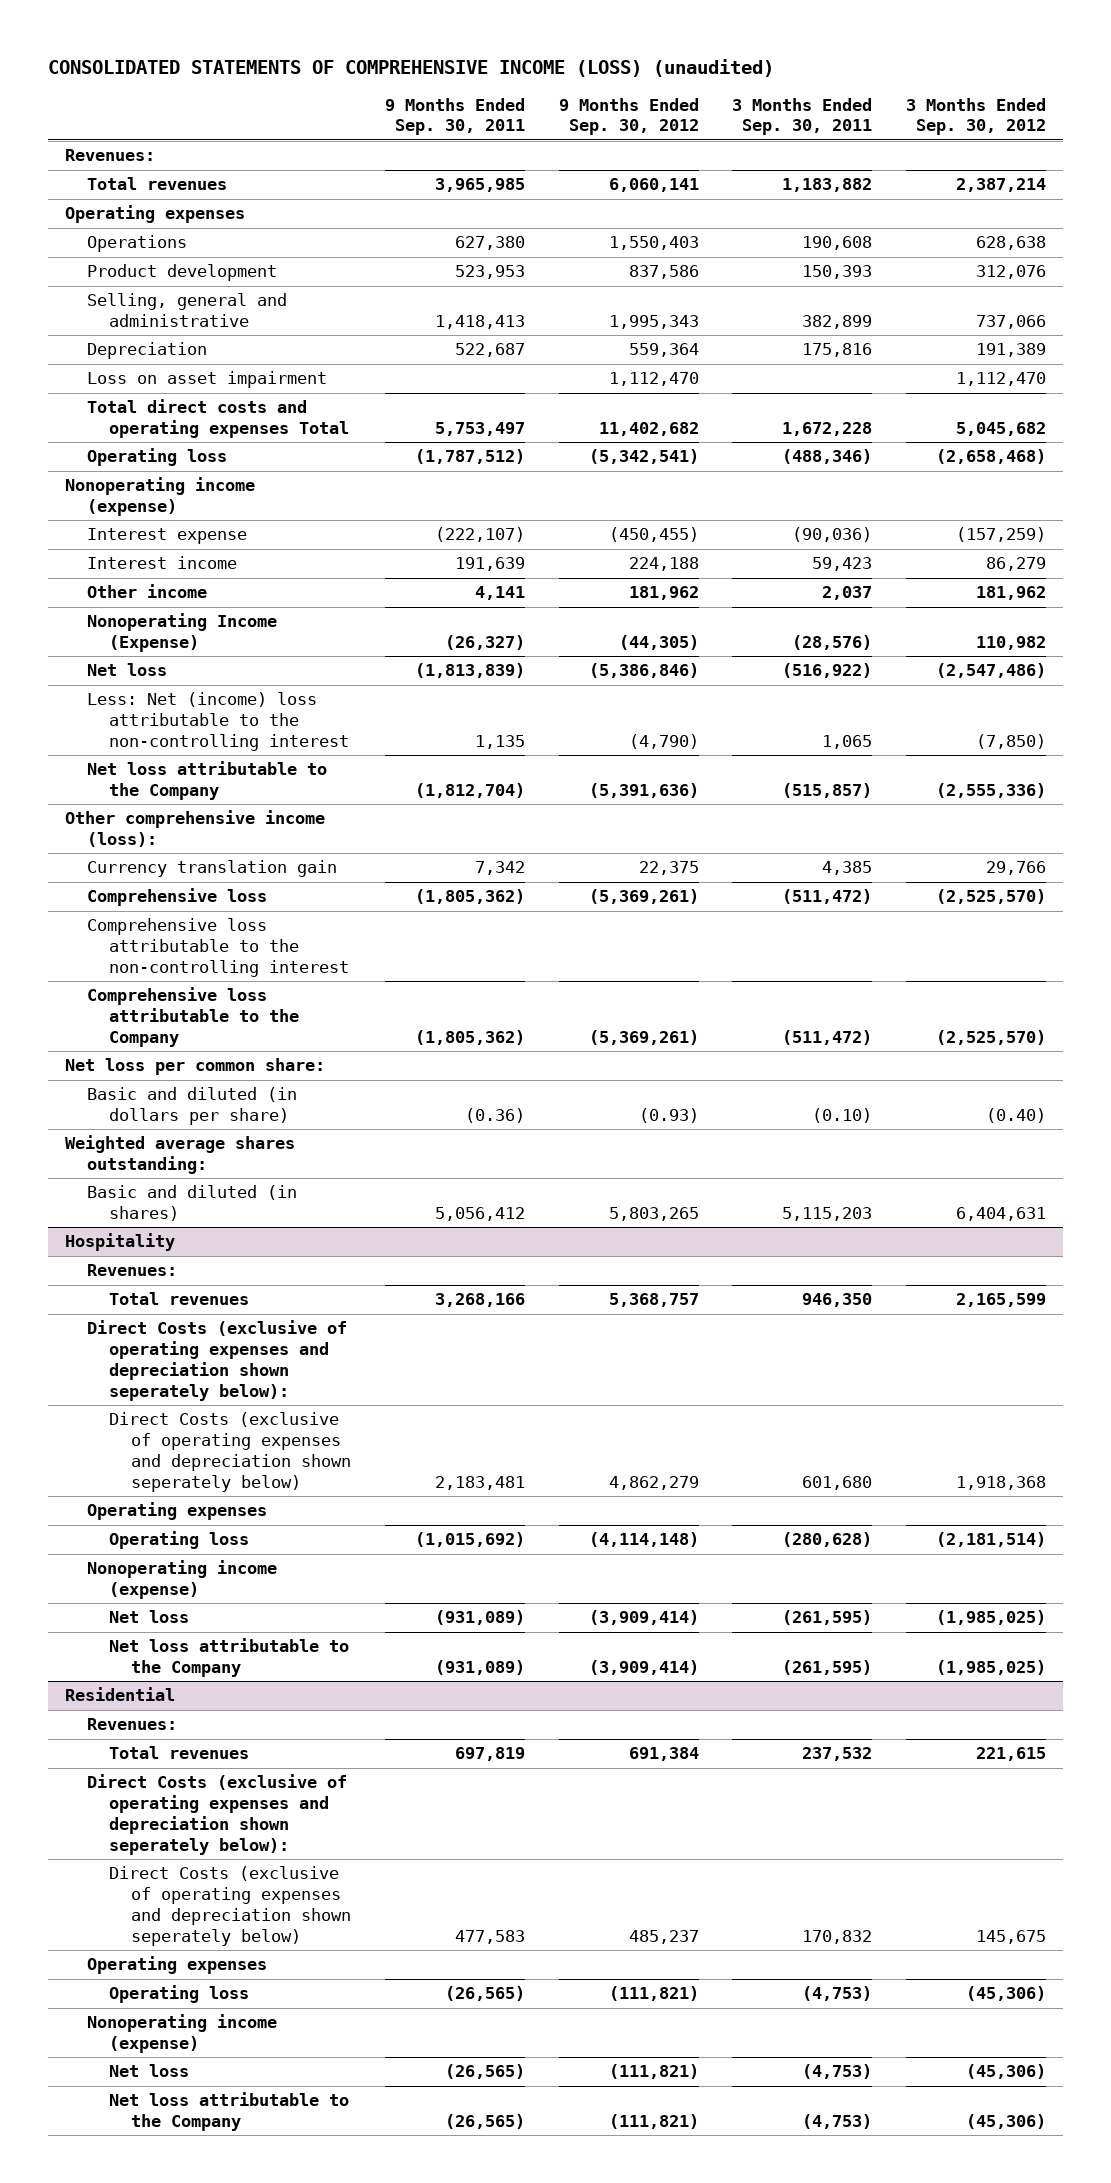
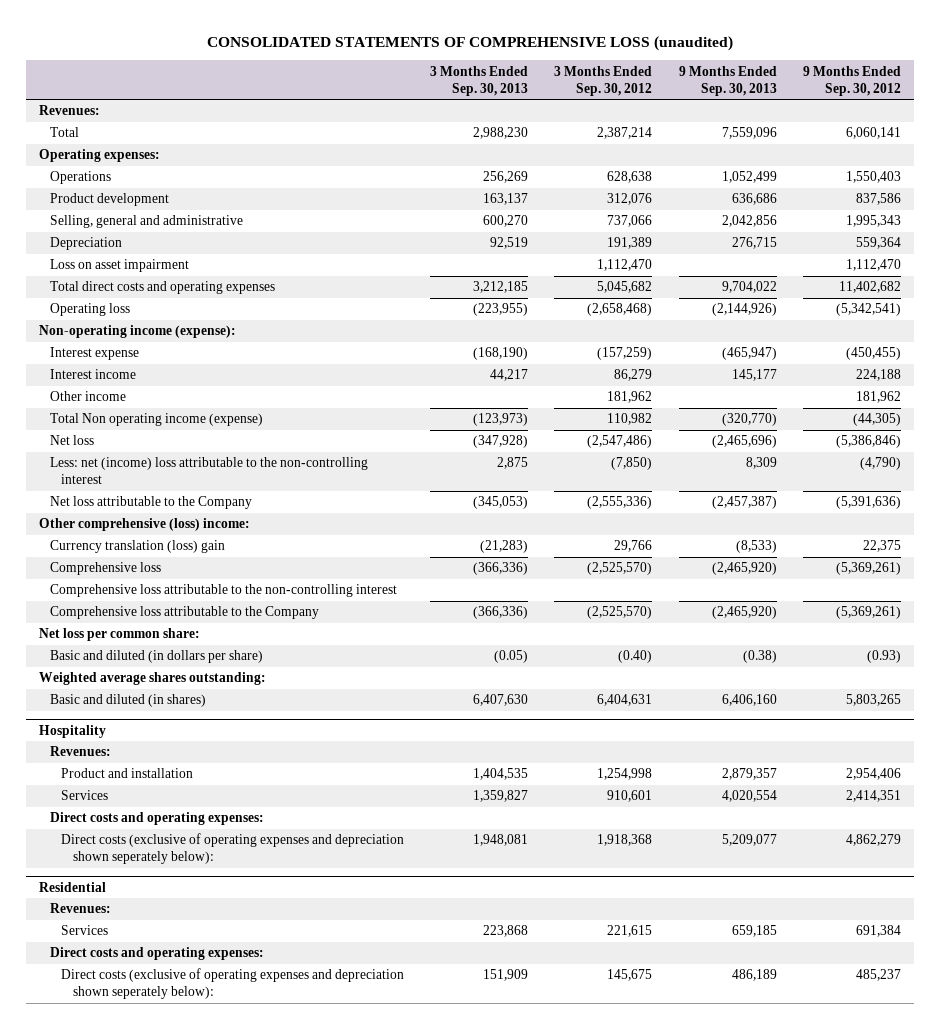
[47,58,774,77] CONSOLIDATED STATEMENTS OF COMPREHENSIVE INCOME (LOSS) (unaudited) -> [206,35,733,51] CONSOLIDATED STATEMENTS OF COMPREHENSIVE LOSS (unaudited)
[384,97,525,136] 9 Months Ended Sep. 30, 2011 -> none
[732,97,873,136] 3 Months Ended Sep. 30, 2011 -> none
none -> [430,65,529,96] 3 Months Ended Sep. 30, 2013
none -> [678,65,777,96] 9 Months Ended Sep. 30, 2013
[86,177,227,191] Total revenues -> [49,127,79,138] Total
[64,205,245,224] Operating expenses -> [38,149,160,163] Operating expenses:
[86,399,349,439] Total direct costs and operating expenses Total -> [49,281,275,295] Total direct costs and operating expenses
[64,477,255,517] Nonoperating income (expense) -> [38,325,236,339] Non-operating income (expense):
[86,613,277,653] Nonoperating Income (Expense) -> [49,413,263,427] Total Non operating income (expense)
[86,692,349,751] Less: Net (income) loss attributable to the non-controlling interest -> [49,457,368,485] Less: net (income) loss attributable to the non-controlling interest
[64,810,325,848] Other comprehensive income (loss): -> [38,518,250,532] Other comprehensive (loss) income:
[86,860,337,878] Currency translation gain -> [49,540,225,554] Currency translation (loss) gain
[108,1292,249,1306] Total revenues -> none
[86,1502,267,1521] Operating expenses -> none
[108,1531,249,1550] Operating loss -> none
[86,1560,277,1600] Nonoperating income (expense) -> none
[108,1610,189,1624] Net loss -> none
[108,1638,349,1678] Net loss attributable to the Company -> none
none -> [61,768,194,779] Product and installation
none -> [61,790,109,801] Services
[86,1320,347,1401] Direct Costs (exclusive of operating expenses and depreciation shown seperately below): -> [49,812,264,826] Direct costs and operating expenses:
[108,1412,352,1492] Direct Costs (exclusive of operating expenses and depreciation shown seperately below) -> [61,833,405,865] Direct costs (exclusive of operating expenses and depreciation shown seperately below):
[86,1956,267,1975] Operating expenses -> none
[108,1985,249,2004] Operating loss -> none
[86,2014,277,2054] Nonoperating income (expense) -> none
[108,2064,189,2078] Net loss -> none
[108,2092,349,2132] Net loss attributable to the Company -> none
[108,1746,249,1760] Total revenues -> [61,925,109,936] Services
[86,1774,347,1855] Direct Costs (exclusive of operating expenses and depreciation shown seperately below): -> [49,947,264,961] Direct costs and operating expenses:
[108,1866,352,1946] Direct Costs (exclusive of operating expenses and depreciation shown seperately below) -> [61,968,405,1000] Direct costs (exclusive of operating expenses and depreciation shown seperately below):

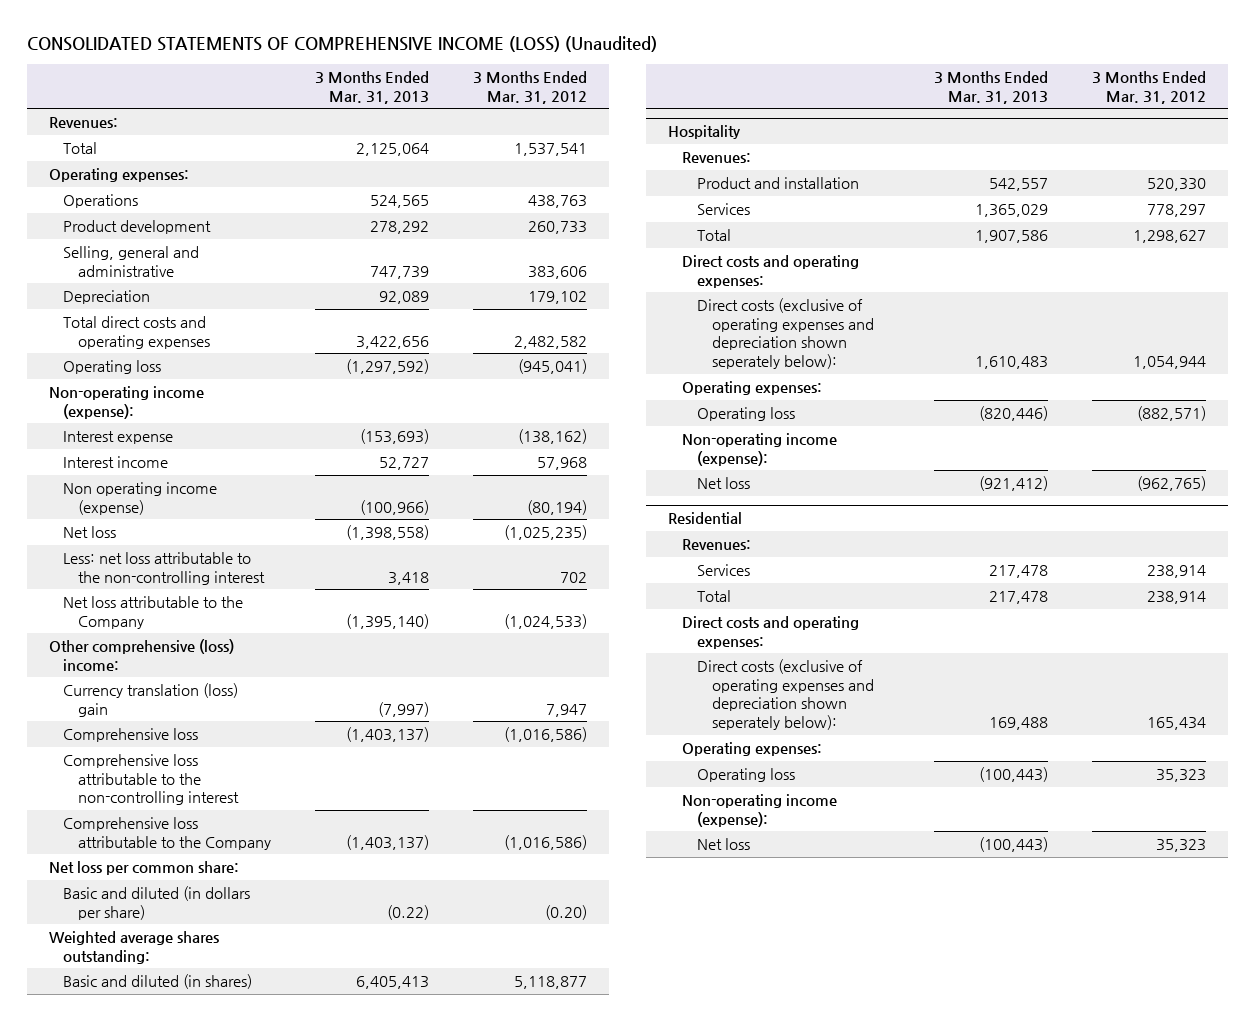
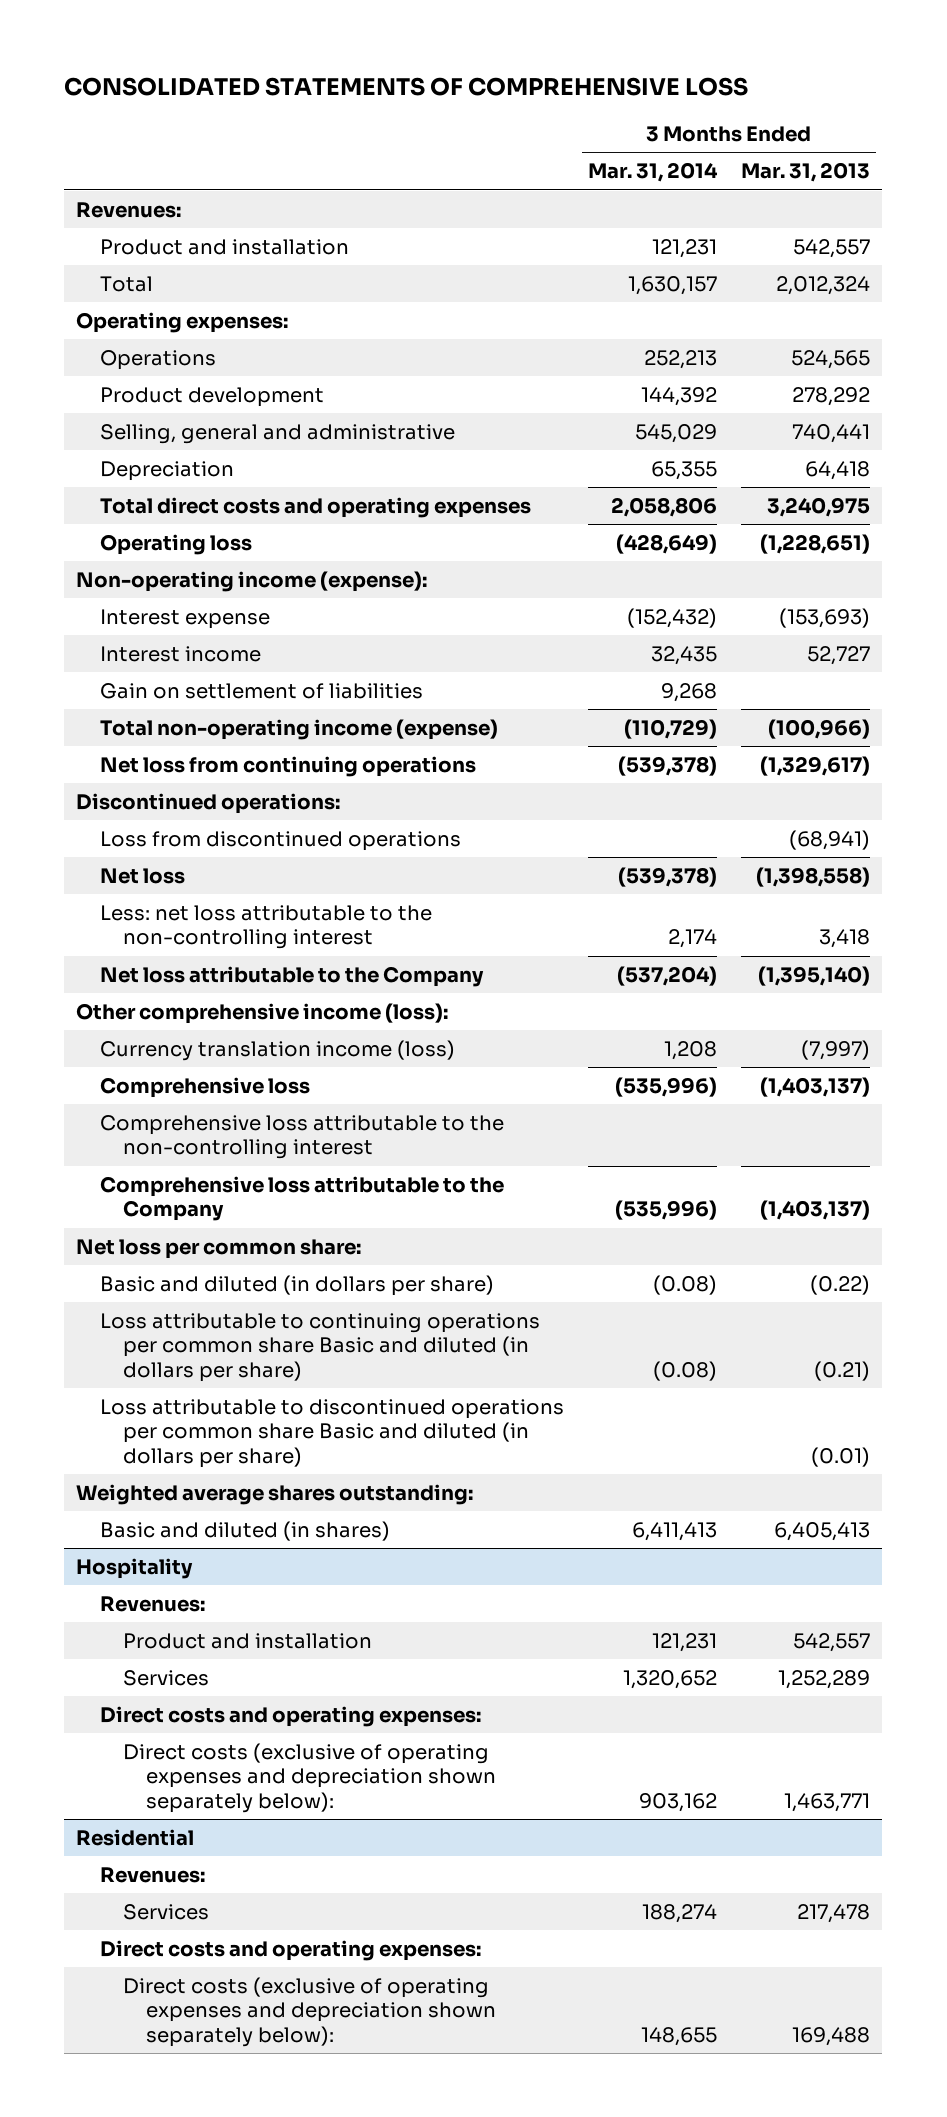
[26,36,657,53] CONSOLIDATED STATEMENTS OF COMPREHENSIVE INCOME (LOSS) (Unaudited) -> [64,77,749,97] CONSOLIDATED STATEMENTS OF COMPREHENSIVE LOSS
[473,71,588,104] 3 Months Ended Mar. 31, 2012 -> none
none -> [587,162,718,183] Mar. 31, 2014
none -> [99,238,349,255] Product and installation
[356,142,430,156] 2,125,064 -> [776,275,871,295] 2,012,324
[370,265,430,279] 747,739 -> [792,423,871,443] 740,441
[379,290,430,304] 92,089 -> [805,460,871,480] 64,418
[356,335,430,349] 3,422,656 -> [767,496,871,517] 3,240,975
[346,358,430,374] (1,297,592) -> [760,533,871,554] (1,228,651)
none -> [99,682,423,699] Gain on settlement of liabilities
[63,481,218,515] Non operating income (expense) -> [99,718,498,740] Total non-operating income (expense)
none -> [99,755,476,777] Net loss from continuing operations
none -> [76,792,341,814] Discontinued operations:
none -> [99,830,461,851] Loss from discontinued operations
[48,638,234,671] Other comprehensive (loss) income: -> [76,1002,449,1024] Other comprehensive income (loss):
[63,682,239,717] Currency translation (loss) gain -> [99,1039,455,1061] Currency translation income (loss)
none -> [99,1312,540,1383] Loss attributable to continuing operations per common share Basic and diluted (in dollars per share)
none -> [99,1398,564,1469] Loss attributable to discontinued operations per common share Basic and diluted (in dollars per share)
[697,228,732,241] Total -> none
[974,203,1048,217] 1,365,029 -> [778,1669,871,1689] 1,252,289
[682,380,823,395] Operating expenses: -> none
[697,406,796,421] Operating loss -> none
[682,432,838,466] Non-operating income (expense): -> none
[697,476,751,489] Net loss -> none
[697,297,874,369] Direct costs (exclusive of operating expenses and depreciation shown seperately below): -> [122,1742,496,1814] Direct costs (exclusive of operating expenses and depreciation shown separately below):
[974,355,1048,369] 1,610,483 -> [784,1793,871,1813] 1,463,771
[697,589,732,602] Total -> none
[682,741,823,756] Operating expenses: -> none
[697,767,796,782] Operating loss -> none
[682,793,838,827] Non-operating income (expense): -> none
[697,837,751,850] Net loss -> none
[697,658,874,730] Direct costs (exclusive of operating expenses and depreciation shown seperately below): -> [122,1976,496,2048] Direct costs (exclusive of operating expenses and depreciation shown separately below):

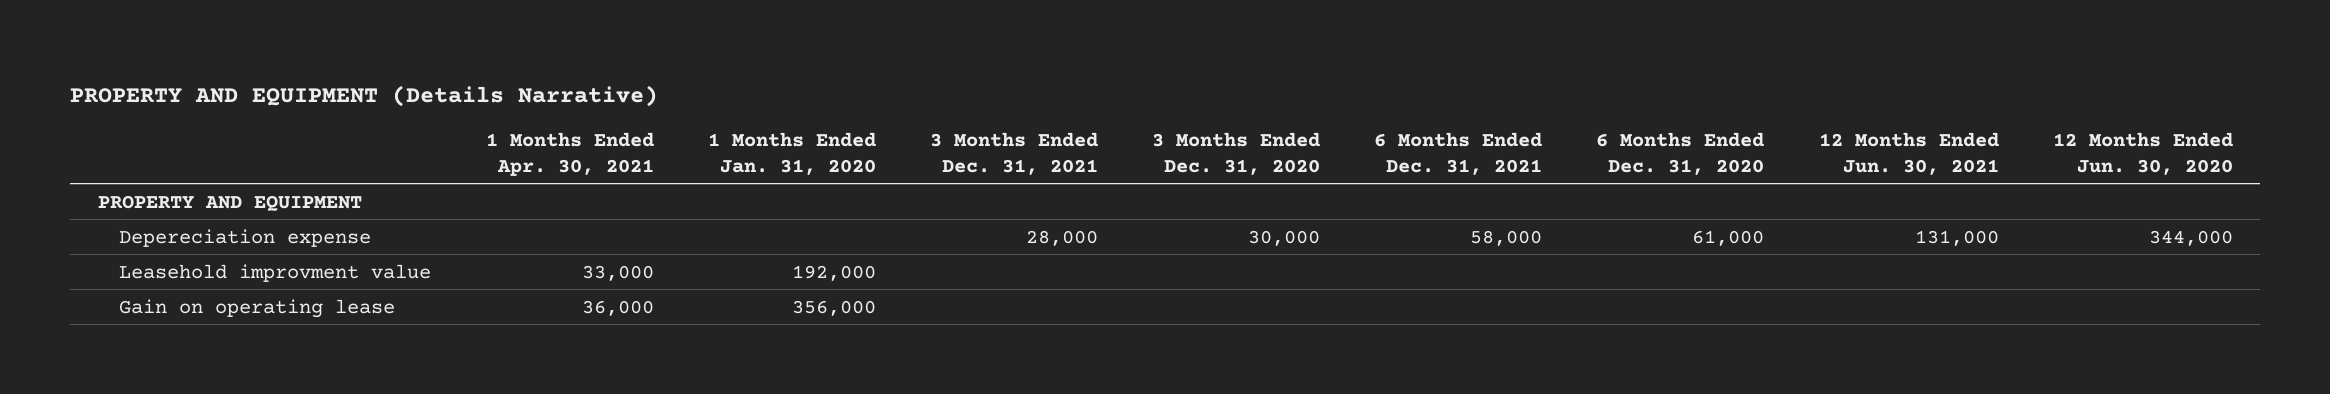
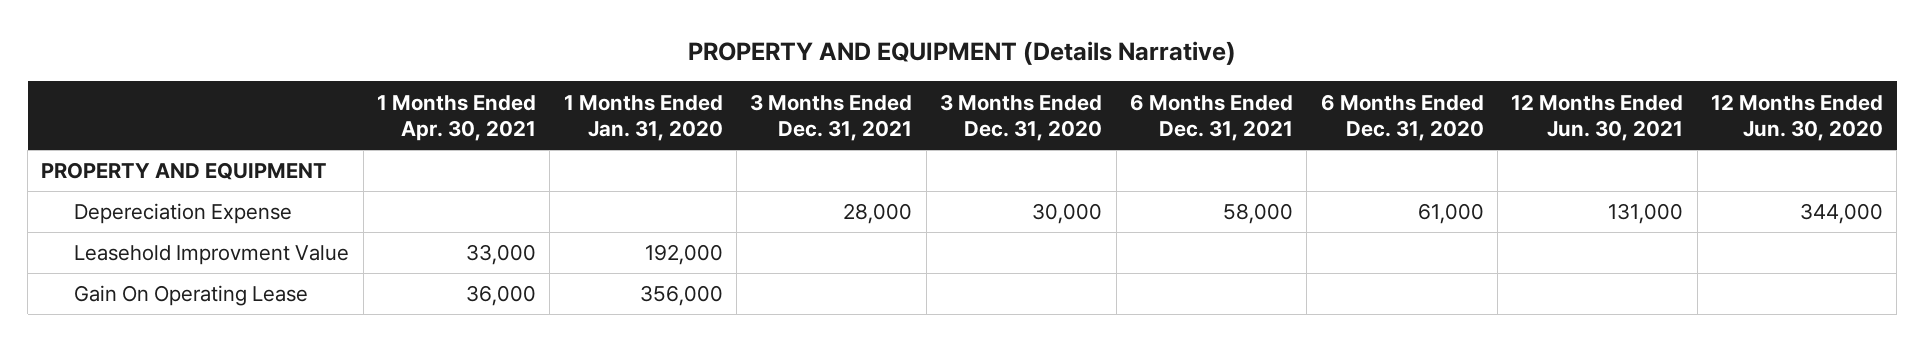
[119,228,372,247] Depereciation expense -> [74,203,293,225] Depereciation Expense
[119,263,432,282] Leasehold improvment value -> [74,245,350,266] Leasehold Improvment Value
[119,298,396,318] Gain on operating lease -> [74,285,309,307] Gain On Operating Lease

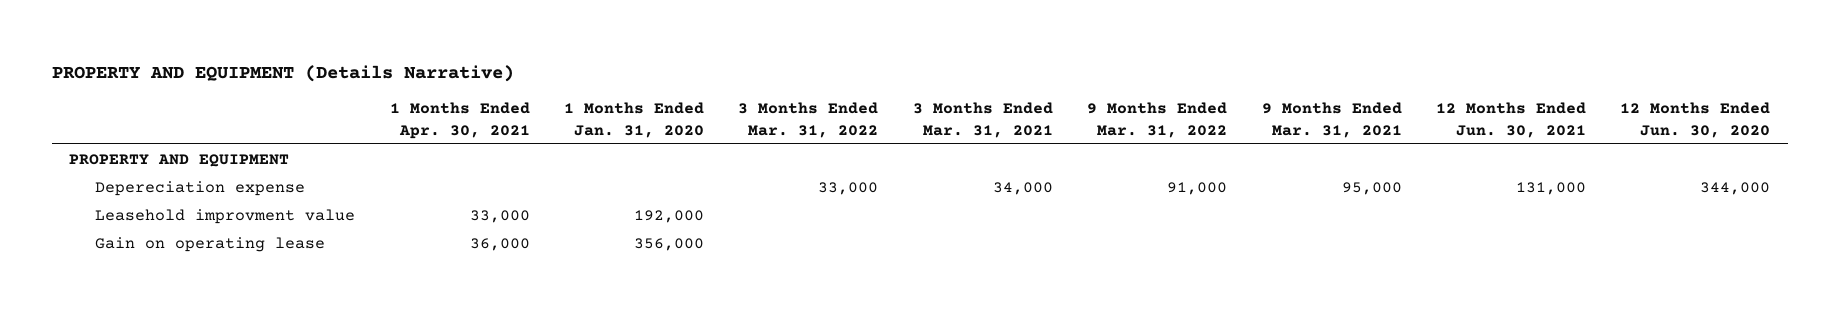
[750,93,913,142] 3 Months Ended Dec. 31, 2021 -> none
[940,93,1103,142] 3 Months Ended Dec. 31, 2020 -> none
[1129,93,1293,142] 6 Months Ended Dec. 31, 2021 -> none
[1320,93,1484,142] 6 Months Ended Dec. 31, 2020 -> none
none -> [738,102,879,138] 3 Months Ended Mar. 31, 2022
none -> [912,102,1053,138] 3 Months Ended Mar. 31, 2021
none -> [1087,102,1228,138] 9 Months Ended Mar. 31, 2022
none -> [1261,102,1402,138] 9 Months Ended Mar. 31, 2021
[74,203,293,225] Depereciation Expense -> [95,180,306,196] Depereciation expense
[74,245,350,266] Leasehold Improvment Value -> [95,208,356,224] Leasehold improvment value
[74,285,309,307] Gain On Operating Lease -> [95,236,326,252] Gain on operating lease

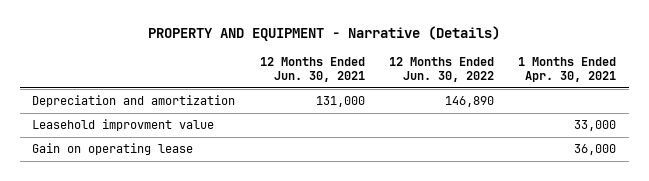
[52,65,515,83] PROPERTY AND EQUIPMENT (Details Narrative) -> [148,26,501,42] PROPERTY AND EQUIPMENT - Narrative (Details)
[563,102,704,138] 1 Months Ended Jan. 31, 2020 -> none
[738,102,879,138] 3 Months Ended Mar. 31, 2022 -> none
[912,102,1053,138] 3 Months Ended Mar. 31, 2021 -> none
[1087,102,1228,138] 9 Months Ended Mar. 31, 2022 -> none
[1261,102,1402,138] 9 Months Ended Mar. 31, 2021 -> none
[1620,102,1771,138] 12 Months Ended Jun. 30, 2020 -> none
none -> [389,56,495,83] 12 Months Ended Jun. 30, 2022
[69,153,290,167] PROPERTY AND EQUIPMENT -> none
[95,180,306,196] Depereciation expense -> [32,95,236,108] Depreciation and amortization

